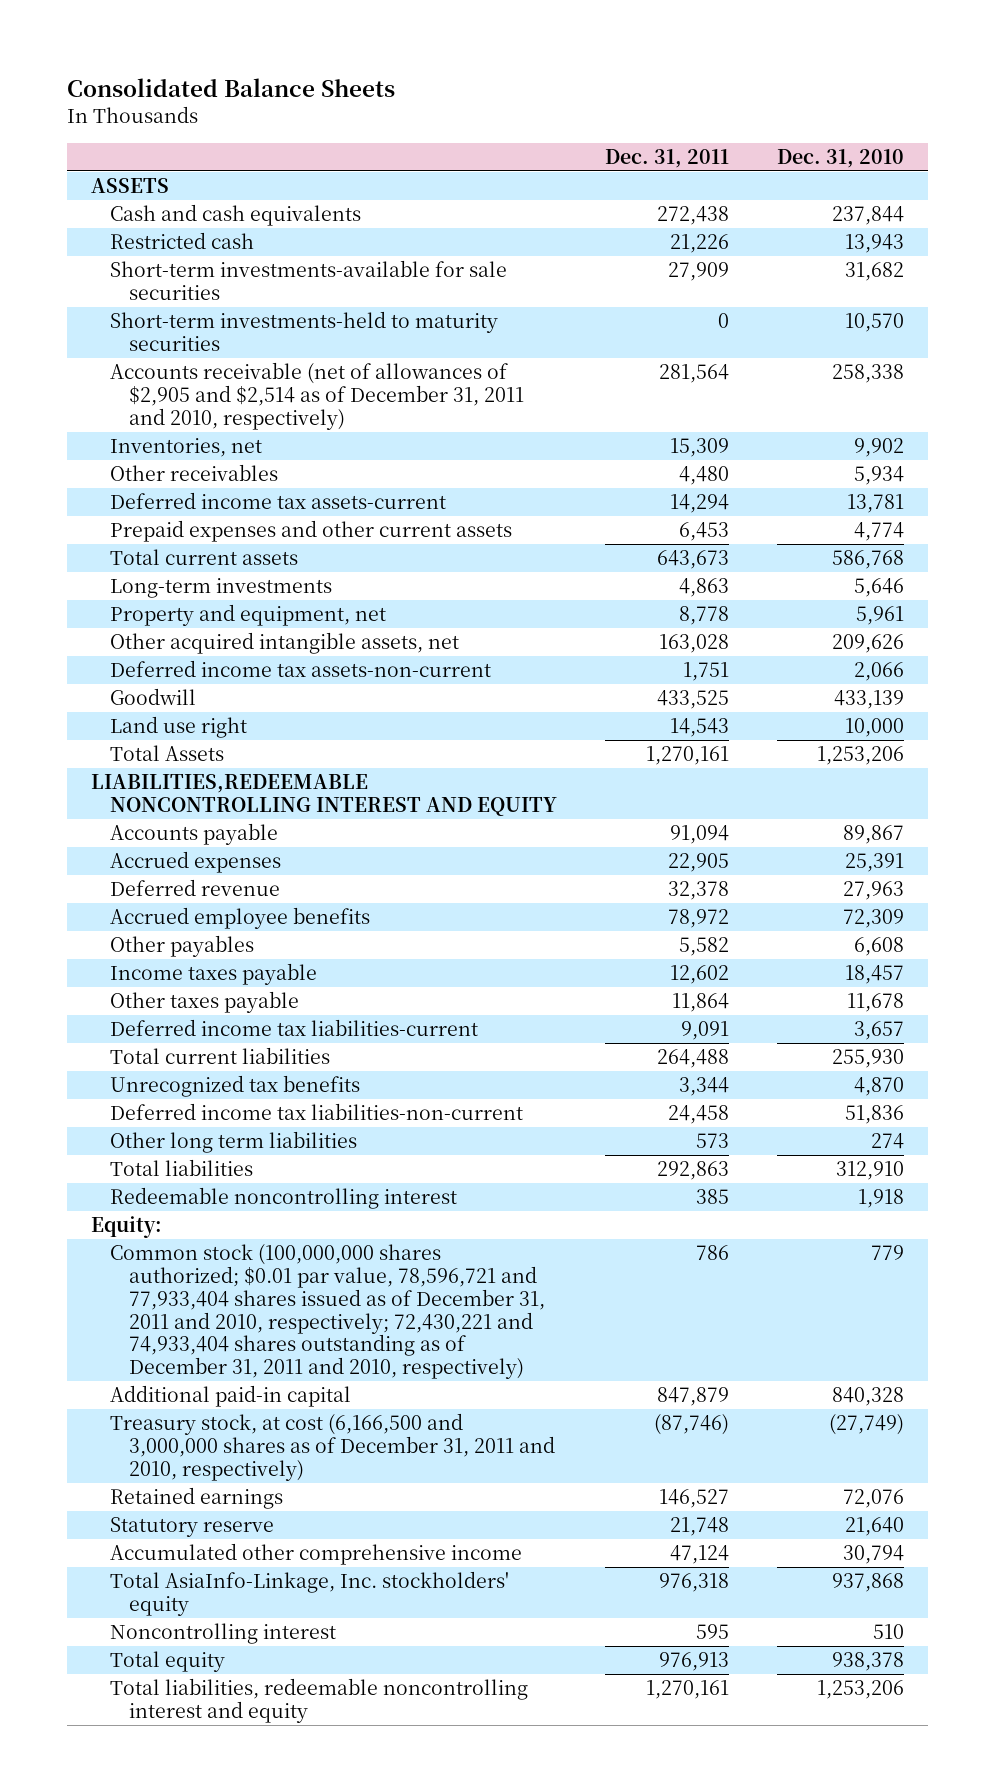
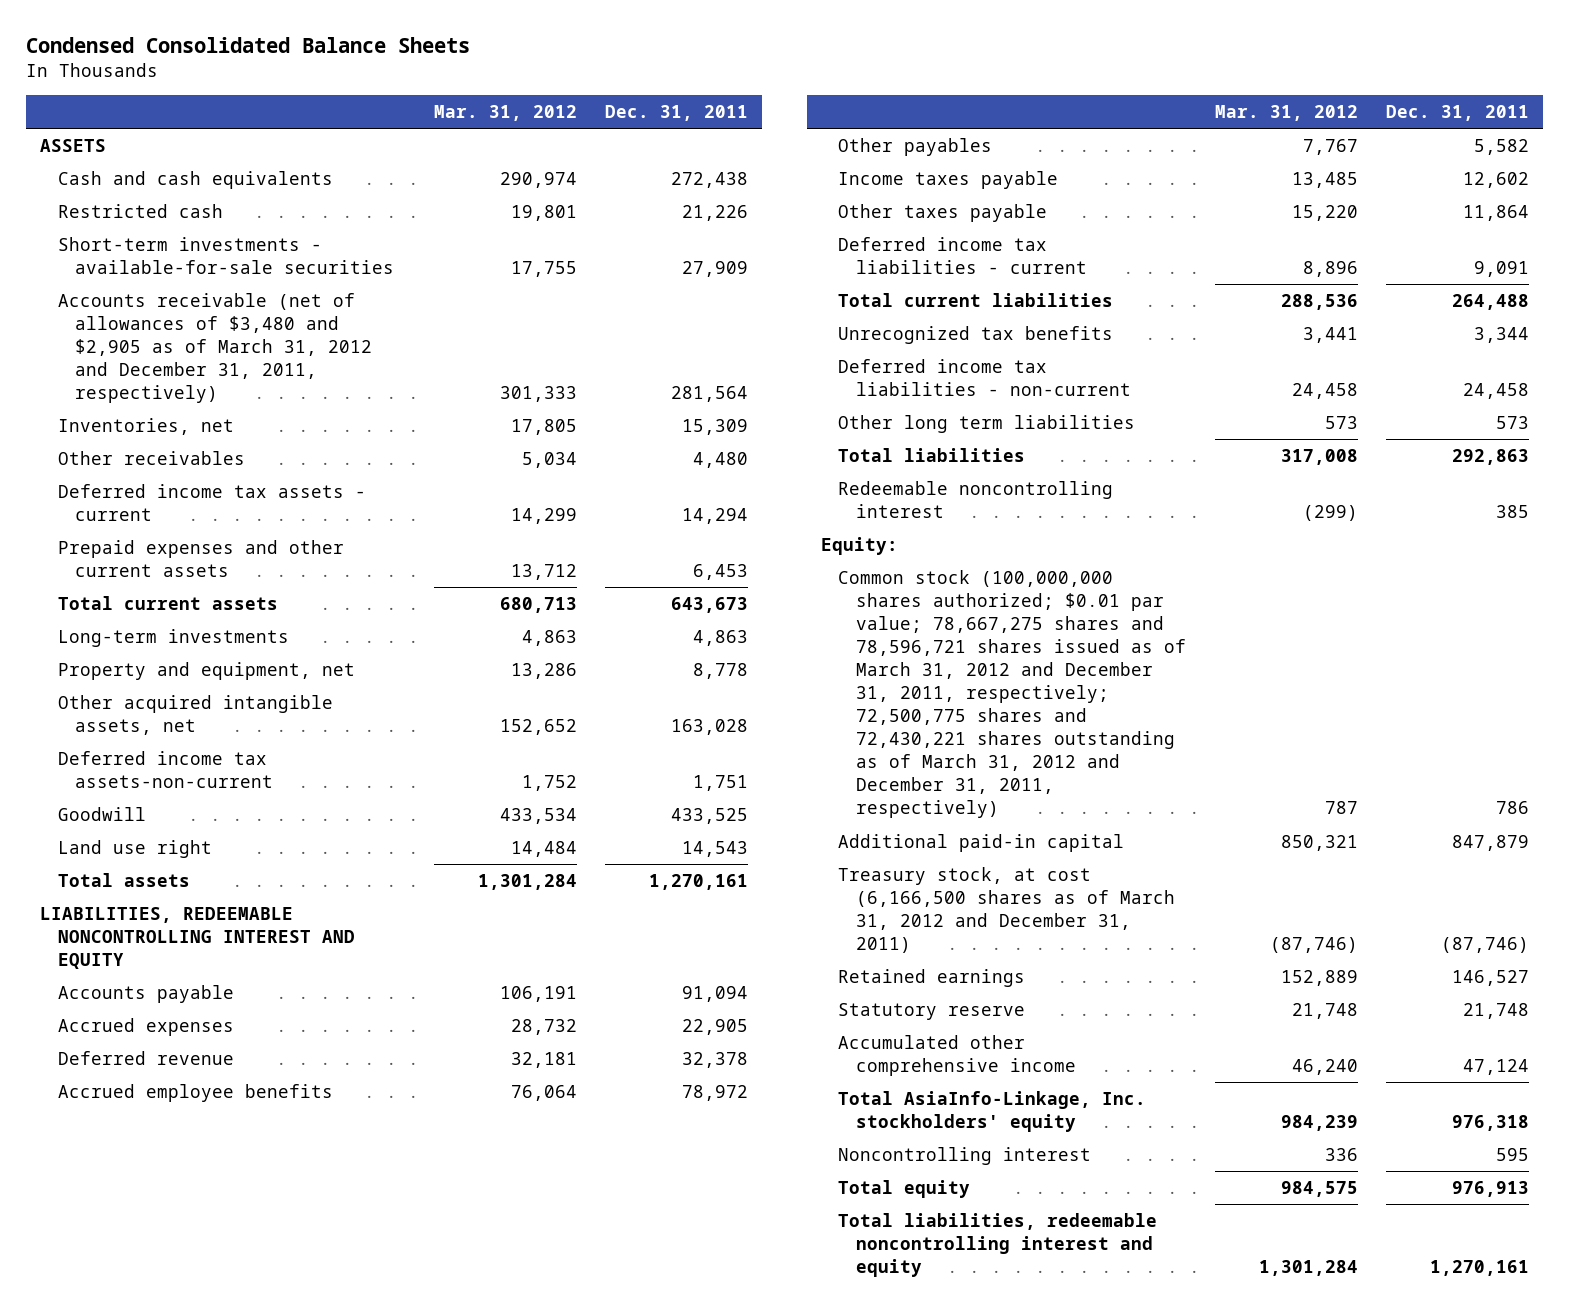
[66,78,395,98] Consolidated Balance Sheets -> [25,37,470,54] Condensed Consolidated Balance Sheets
[777,148,905,168] Dec. 31, 2010 -> none
none -> [433,104,577,121] Mar. 31, 2012
[109,310,498,351] Short-term investments-held to maturity securities -> none
[109,259,507,300] Short-term investments-available for sale securities -> [57,237,395,275] Short-term investments - available-for-sale securities
[109,361,524,430] Accounts receivable (net of allowances of $2,905 and $2,514 as of December 31, 2011 and 2010, respectively) -> [57,293,373,404] Accounts receivable (net of allowances of $3,480 and $2,905 as of March 31, 2012 and December 31, 2011, respectively)
[109,491,446,509] Deferred income tax assets-current -> [57,484,366,522] Deferred income tax assets - current
[109,744,224,761] Total Assets -> [57,873,190,888] Total assets
[90,773,557,816] LIABILITIES,REDEEMABLE NONCONTROLLING INTEREST AND EQUITY -> [40,907,355,970] LIABILITIES, REDEEMABLE NONCONTROLLING INTEREST AND EQUITY
[109,1018,478,1036] Deferred income tax liabilities-current -> [838,237,1088,275] Deferred income tax liabilities - current
[109,1102,523,1120] Deferred income tax liabilities-non-current -> [838,359,1132,397] Deferred income tax liabilities - non-current
[109,1243,545,1380] Common stock (100,000,000 shares authorized; $0.01 par value, 78,596,721 and 77,933,404 shares issued as of December 31, 2011 and 2010, respectively; 72,430,221 and 74,933,404 shares outstanding as of December 31, 2011 and 2010, respectively) -> [838,570,1187,819] Common stock (100,000,000 shares authorized; $0.01 par value; 78,667,275 shares and 78,596,721 shares issued as of March 31, 2012 and December 31, 2011, respectively; 72,500,775 shares and 72,430,221 shares outstanding as of March 31, 2012 and December 31, 2011, respectively)
[109,1412,555,1481] Treasury stock, at cost (6,166,500 and 3,000,000 shares as of December 31, 2011 and 2010, respectively) -> [838,867,1176,954] Treasury stock, at cost (6,166,500 shares as of March 31, 2012 and December 31, 2011)

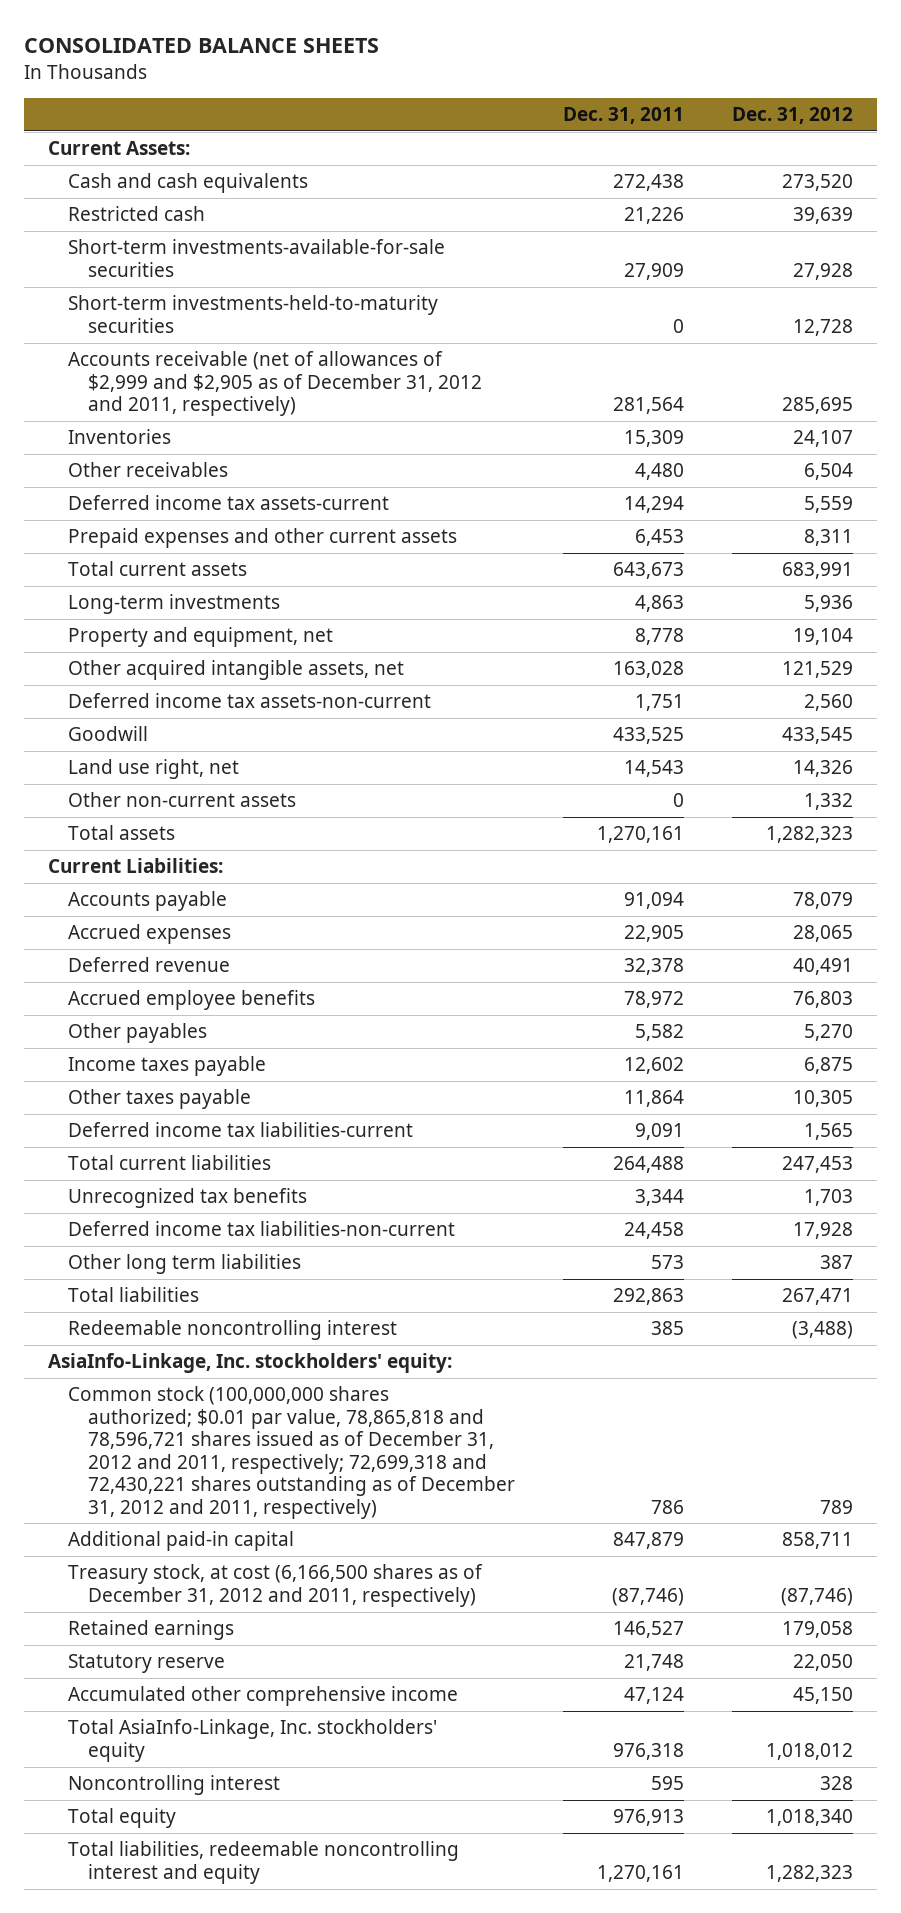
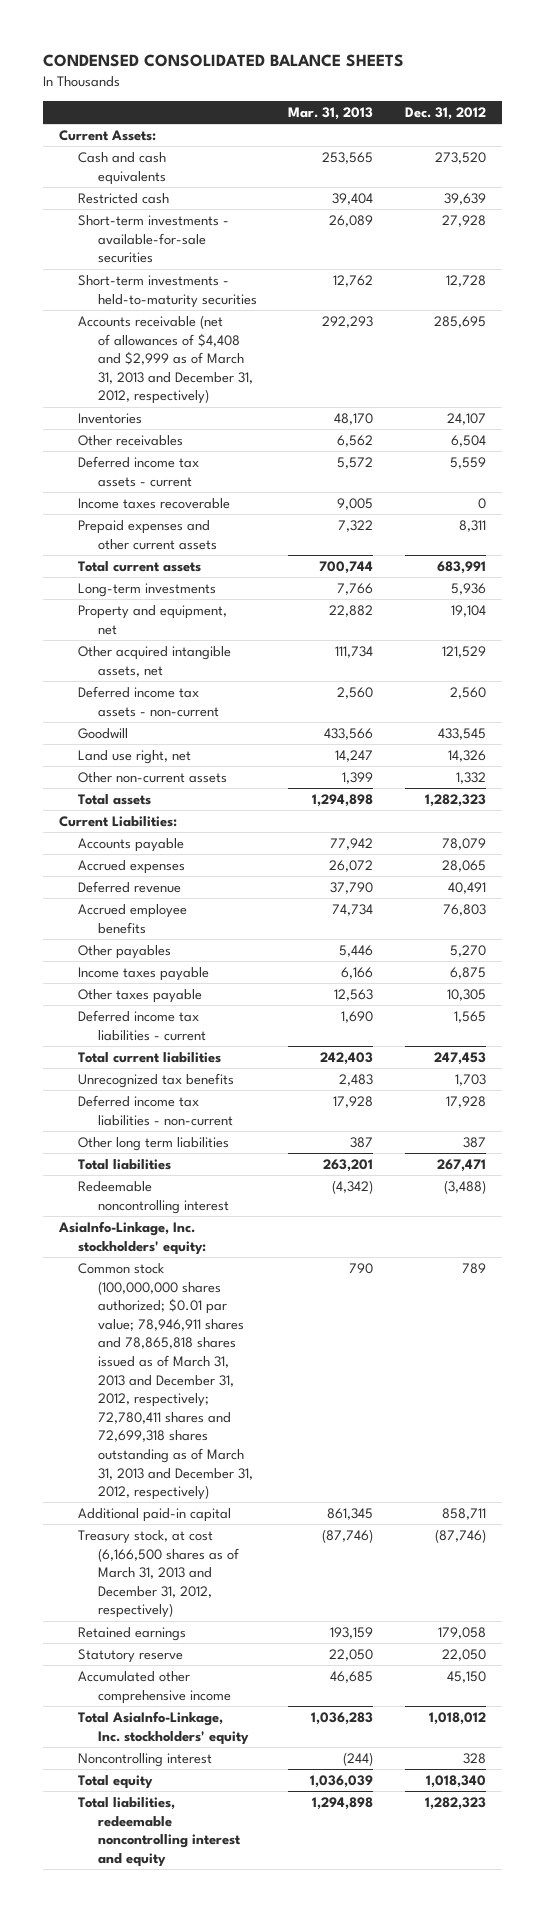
[23,38,379,54] CONSOLIDATED BALANCE SHEETS -> [43,54,405,68] CONDENSED CONSOLIDATED BALANCE SHEETS
[563,106,685,124] Dec. 31, 2011 -> none
none -> [288,106,374,120] Mar. 31, 2013
[68,239,446,277] Short-term investments-available-for-sale securities -> [78,215,230,264] Short-term investments - available-for-sale securities
[68,295,439,333] Short-term investments-held-to-maturity securities -> [78,275,257,308] Short-term investments - held-to-maturity securities
[68,351,483,417] Accounts receivable (net of allowances of $2,999 and $2,905 as of December 31, 2012 and 2011, respectively) -> [78,315,253,405] Accounts receivable (net of allowances of $4,408 and $2,999 as of March 31, 2013 and December 31, 2012, respectively)
[68,495,390,511] Deferred income tax assets-current -> [78,456,200,487] Deferred income tax assets - current
none -> [78,498,231,510] Income taxes recoverable
[68,693,432,709] Deferred income tax assets-non-current -> [78,686,219,717] Deferred income tax assets - non-current
[68,1122,414,1138] Deferred income tax liabilities-current -> [78,1010,206,1041] Deferred income tax liabilities - current
[68,1221,456,1237] Deferred income tax liabilities-non-current -> [78,1095,233,1126] Deferred income tax liabilities - non-current
[68,1386,516,1519] Common stock (100,000,000 shares authorized; $0.01 par value, 78,865,818 and 78,596,721 shares issued as of December 31, 2012 and 2011, respectively; 72,699,318 and 72,430,221 shares outstanding as of December 31, 2012 and 2011, respectively) -> [78,1263,253,1501] Common stock (100,000,000 shares authorized; $0.01 par value; 78,946,911 shares and 78,865,818 shares issued as of March 31, 2013 and December 31, 2012, respectively; 72,780,411 shares and 72,699,318 shares outstanding as of March 31, 2013 and December 31, 2012, respectively)
[68,1564,484,1607] Treasury stock, at cost (6,166,500 shares as of December 31, 2012 and 2011, respectively) -> [78,1530,239,1619] Treasury stock, at cost (6,166,500 shares as of March 31, 2013 and December 31, 2012, respectively)

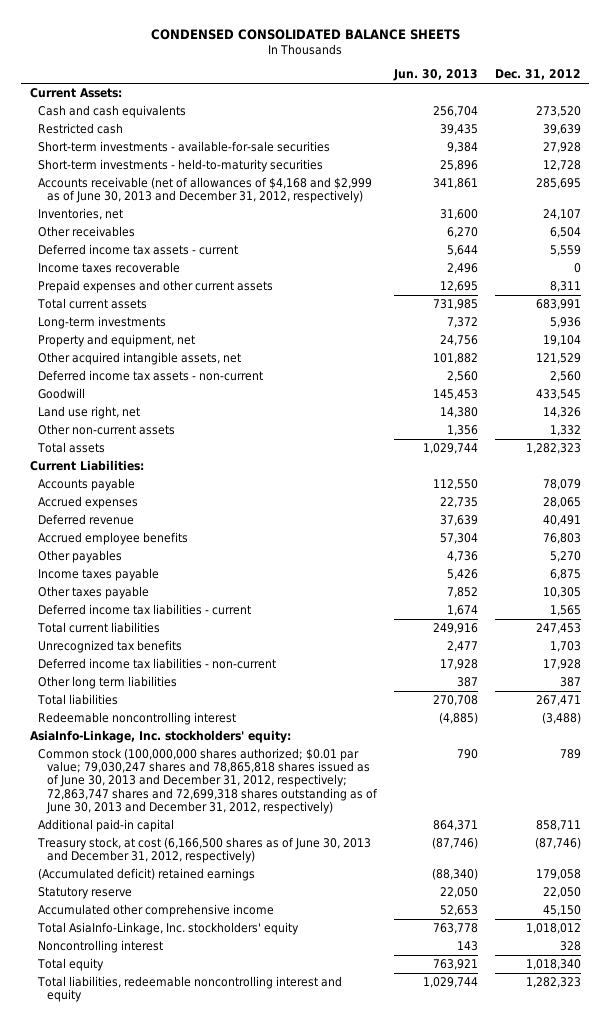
[288,106,374,120] Mar. 31, 2013 -> none
none -> [392,69,478,82] Jun. 30, 2013
[78,315,253,405] Accounts receivable (net of allowances of $4,408 and $2,999 as of March 31, 2013 and December 31, 2012, respectively) -> [38,176,373,204] Accounts receivable (net of allowances of $4,168 and $2,999 as of June 30, 2013 and December 31, 2012, respectively)
[78,413,143,425] Inventories -> [38,207,124,220] Inventories, net
[78,1263,253,1501] Common stock (100,000,000 shares authorized; $0.01 par value; 78,946,911 shares and 78,865,818 shares issued as of March 31, 2013 and December 31, 2012, respectively; 72,780,411 shares and 72,699,318 shares outstanding as of March 31, 2013 and December 31, 2012, respectively) -> [38,747,378,814] Common stock (100,000,000 shares authorized; $0.01 par value; 79,030,247 shares and 78,865,818 shares issued as of June 30, 2013 and December 31, 2012, respectively; 72,863,747 shares and 72,699,318 shares outstanding as of June 30, 2013 and December 31, 2012, respectively)
[78,1530,239,1619] Treasury stock, at cost (6,166,500 shares as of March 31, 2013 and December 31, 2012, respectively) -> [37,836,372,864] Treasury stock, at cost (6,166,500 shares as of June 30, 2013 and December 31, 2012, respectively)
[78,1627,187,1642] Retained earnings -> [38,867,256,881] (Accumulated deficit) retained earnings

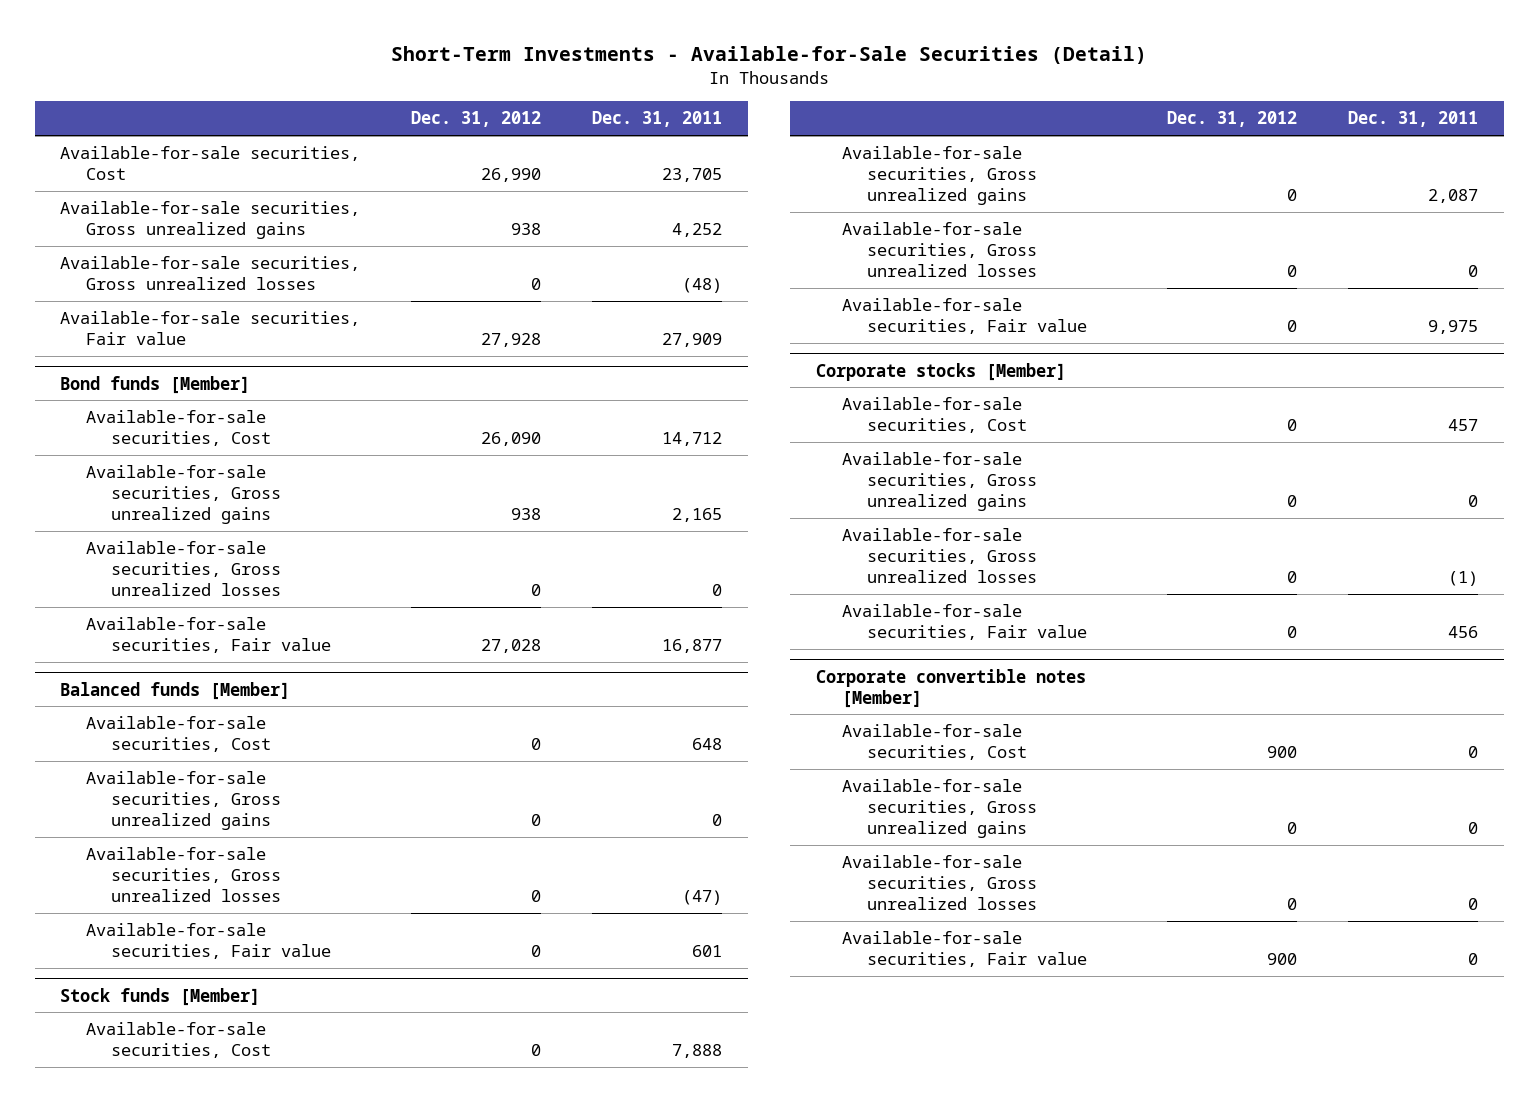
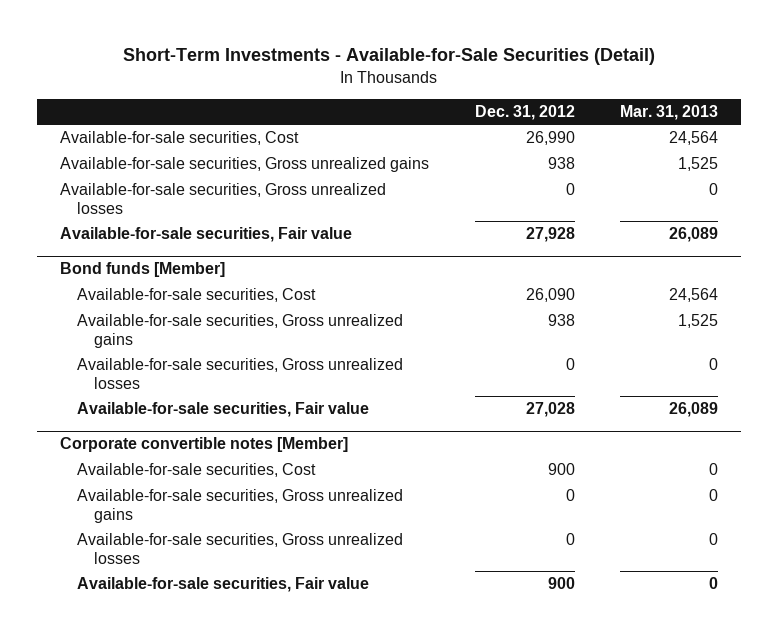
[592,111,723,128] Dec. 31, 2011 -> none
none -> [620,104,719,120] Mar. 31, 2013
[60,681,291,700] Balanced funds [Member] -> none
[85,716,272,753] Available-for-sale securities, Cost -> none
[85,771,282,831] Available-for-sale securities, Gross unrealized gains -> none
[85,847,282,903] Available-for-sale securities, Gross unrealized losses -> none
[85,923,332,960] Available-for-sale securities, Fair value -> none
[60,987,261,1006] Stock funds [Member] -> none
[85,1022,272,1059] Available-for-sale securities, Cost -> none
[841,146,1038,206] Available-for-sale securities, Gross unrealized gains -> none
[841,222,1038,278] Available-for-sale securities, Gross unrealized losses -> none
[841,298,1088,335] Available-for-sale securities, Fair value -> none
[815,362,1066,381] Corporate stocks [Member] -> none
[841,397,1028,434] Available-for-sale securities, Cost -> none
[841,452,1038,512] Available-for-sale securities, Gross unrealized gains -> none
[841,528,1038,584] Available-for-sale securities, Gross unrealized losses -> none
[841,604,1088,641] Available-for-sale securities, Fair value -> none

